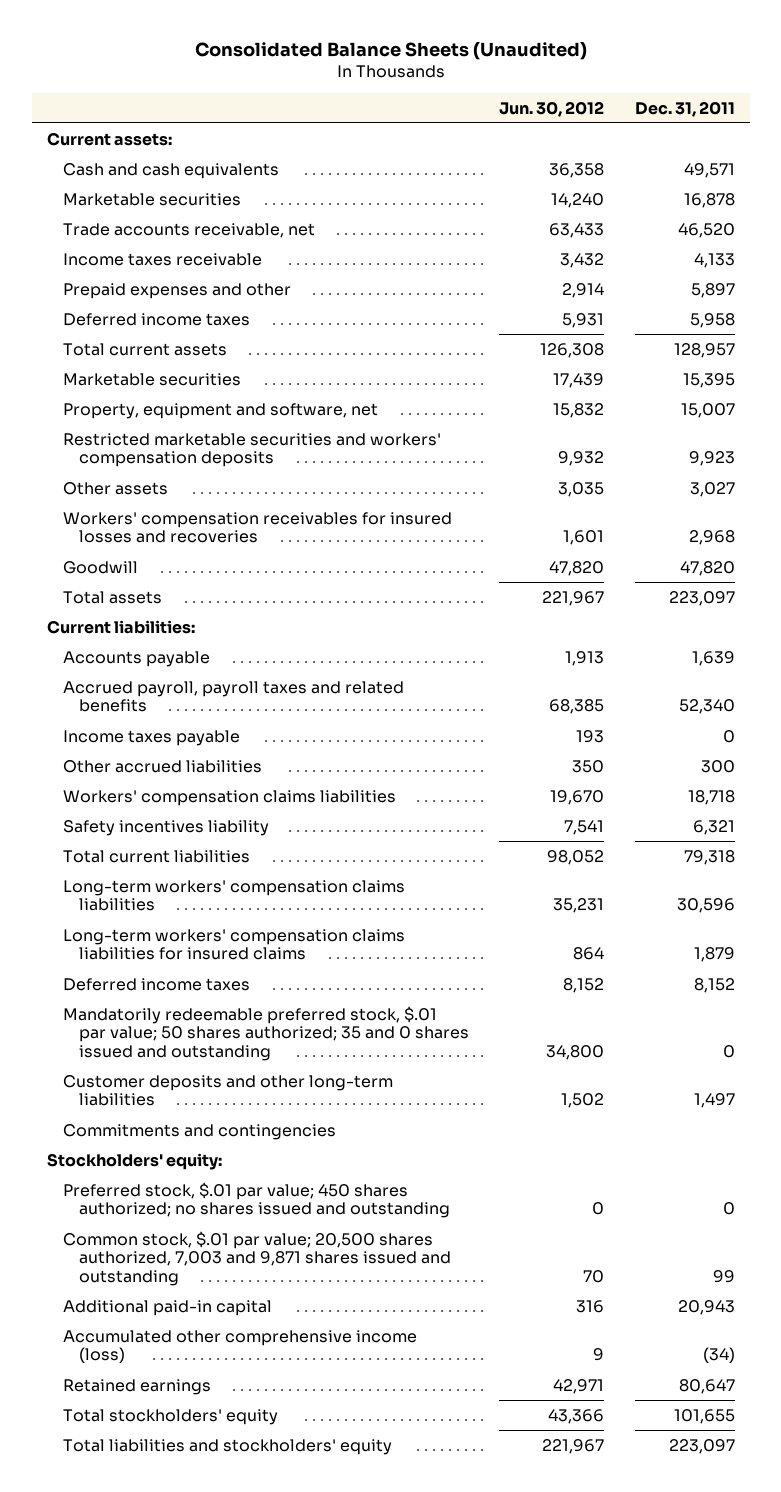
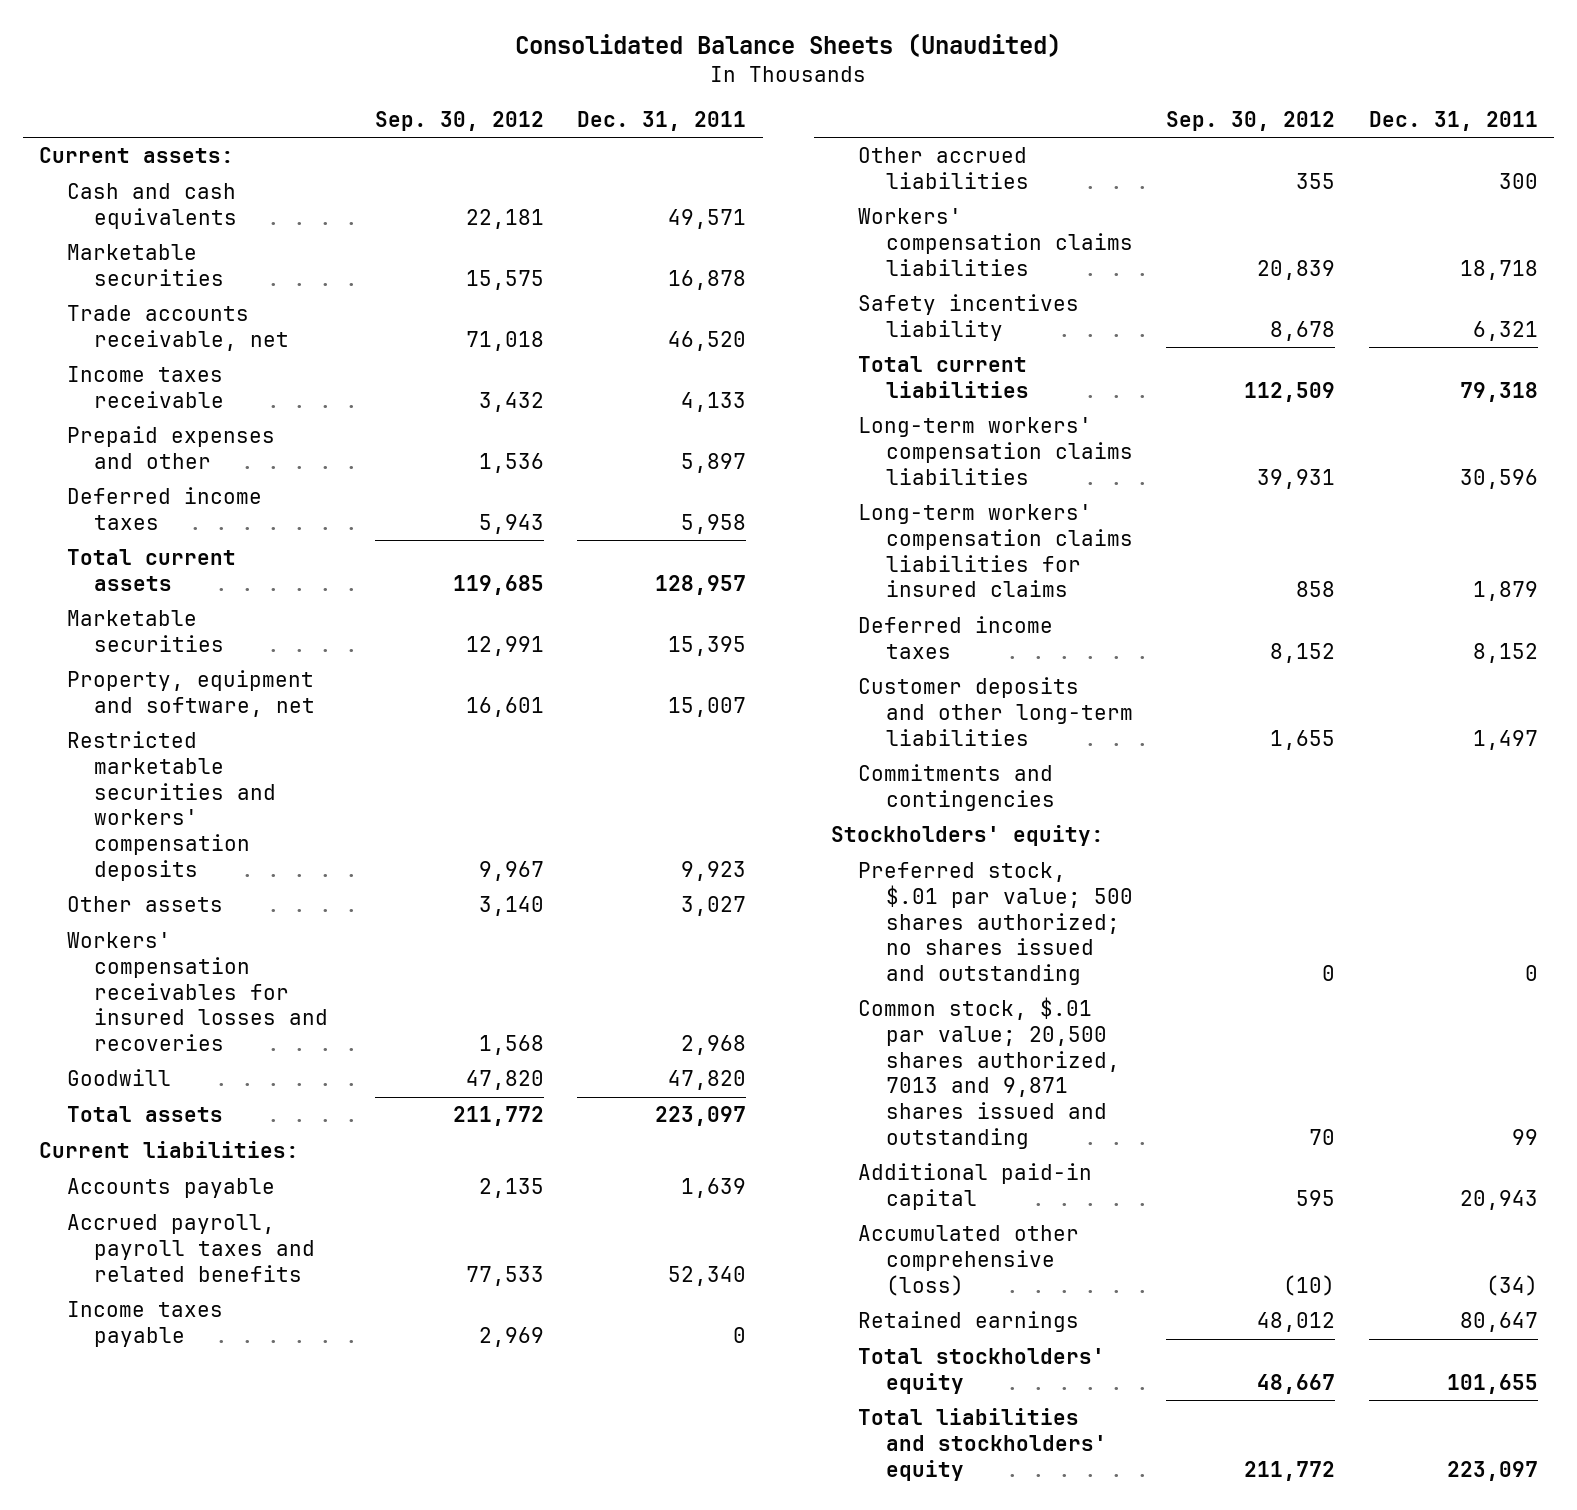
[499,100,605,117] Jun. 30, 2012 -> none
none -> [374,111,544,132] Sep. 30, 2012
[62,1005,469,1062] Mandatorily redeemable preferred stock, $.01 par value; 50 shares authorized; 35 and 0 shares issued and outstanding -> none
[62,1181,450,1219] Preferred stock, $.01 par value; 450 shares authorized; no shares issued and outstanding -> [858,862,1133,985] Preferred stock, $.01 par value; 500 shares authorized; no shares issued and outstanding
[62,1230,451,1287] Common stock, $.01 par value; 20,500 shares authorized, 7,003 and 9,871 shares issued and outstanding -> [858,997,1120,1149] Common stock, $.01 par value; 20,500 shares authorized, 7013 and 9,871 shares issued and outstanding
[62,1329,417,1364] Accumulated other comprehensive income (loss) -> [858,1225,1080,1296] Accumulated other comprehensive (loss)

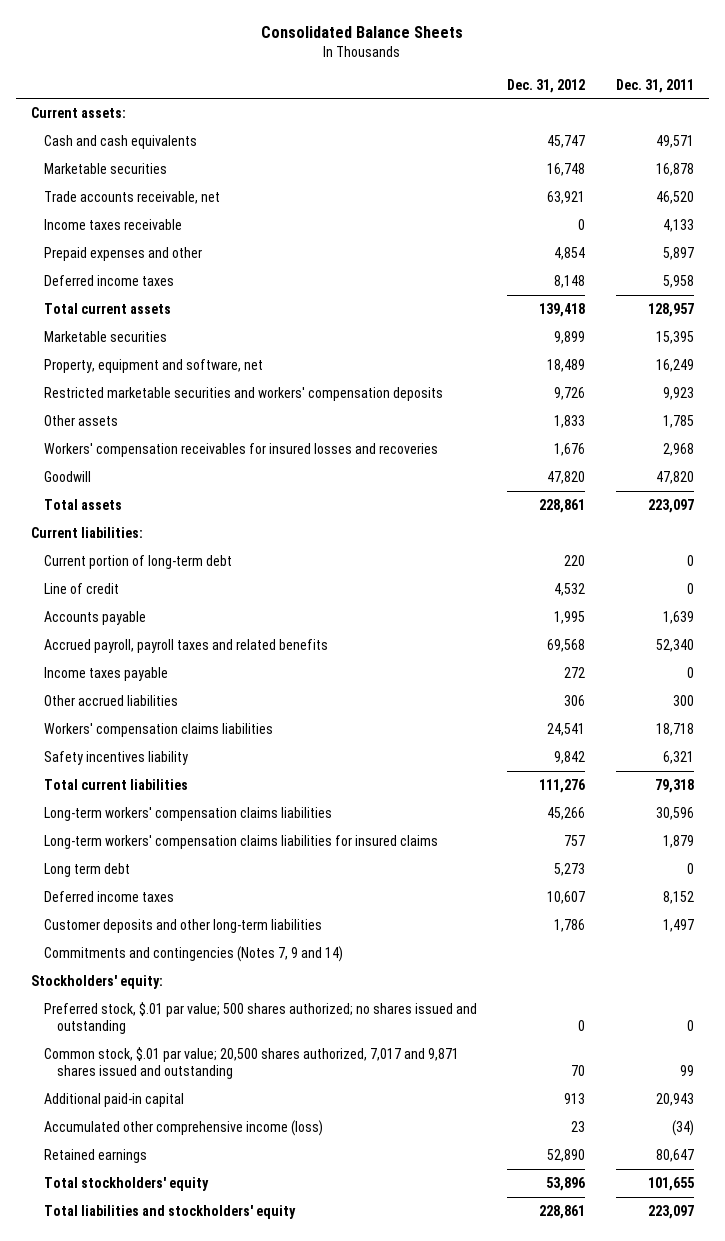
[515,33,1062,58] Consolidated Balance Sheets (Unaudited) -> [261,25,464,38] Consolidated Balance Sheets
[374,111,544,132] Sep. 30, 2012 -> none
none -> [507,78,586,93] Dec. 31, 2012
[668,696,747,717] 15,007 -> [655,358,694,372] 16,249
[681,896,747,917] 3,027 -> [662,414,694,428] 1,785
none -> [44,554,233,569] Current portion of long-term debt
none -> [44,582,120,594] Line of credit
none -> [44,862,131,877] Long term debt
[858,764,1055,811] Commitments and contingencies -> [44,945,344,962] Commitments and contingencies (Notes 7, 9 and 14)
[858,997,1120,1149] Common stock, $.01 par value; 20,500 shares authorized, 7013 and 9,871 shares issued and outstanding -> [44,1046,460,1080] Common stock, $.01 par value; 20,500 shares authorized, 7,017 and 9,871 shares issued and outstanding
[858,1225,1080,1296] Accumulated other comprehensive (loss) -> [44,1119,324,1136] Accumulated other comprehensive income (loss)

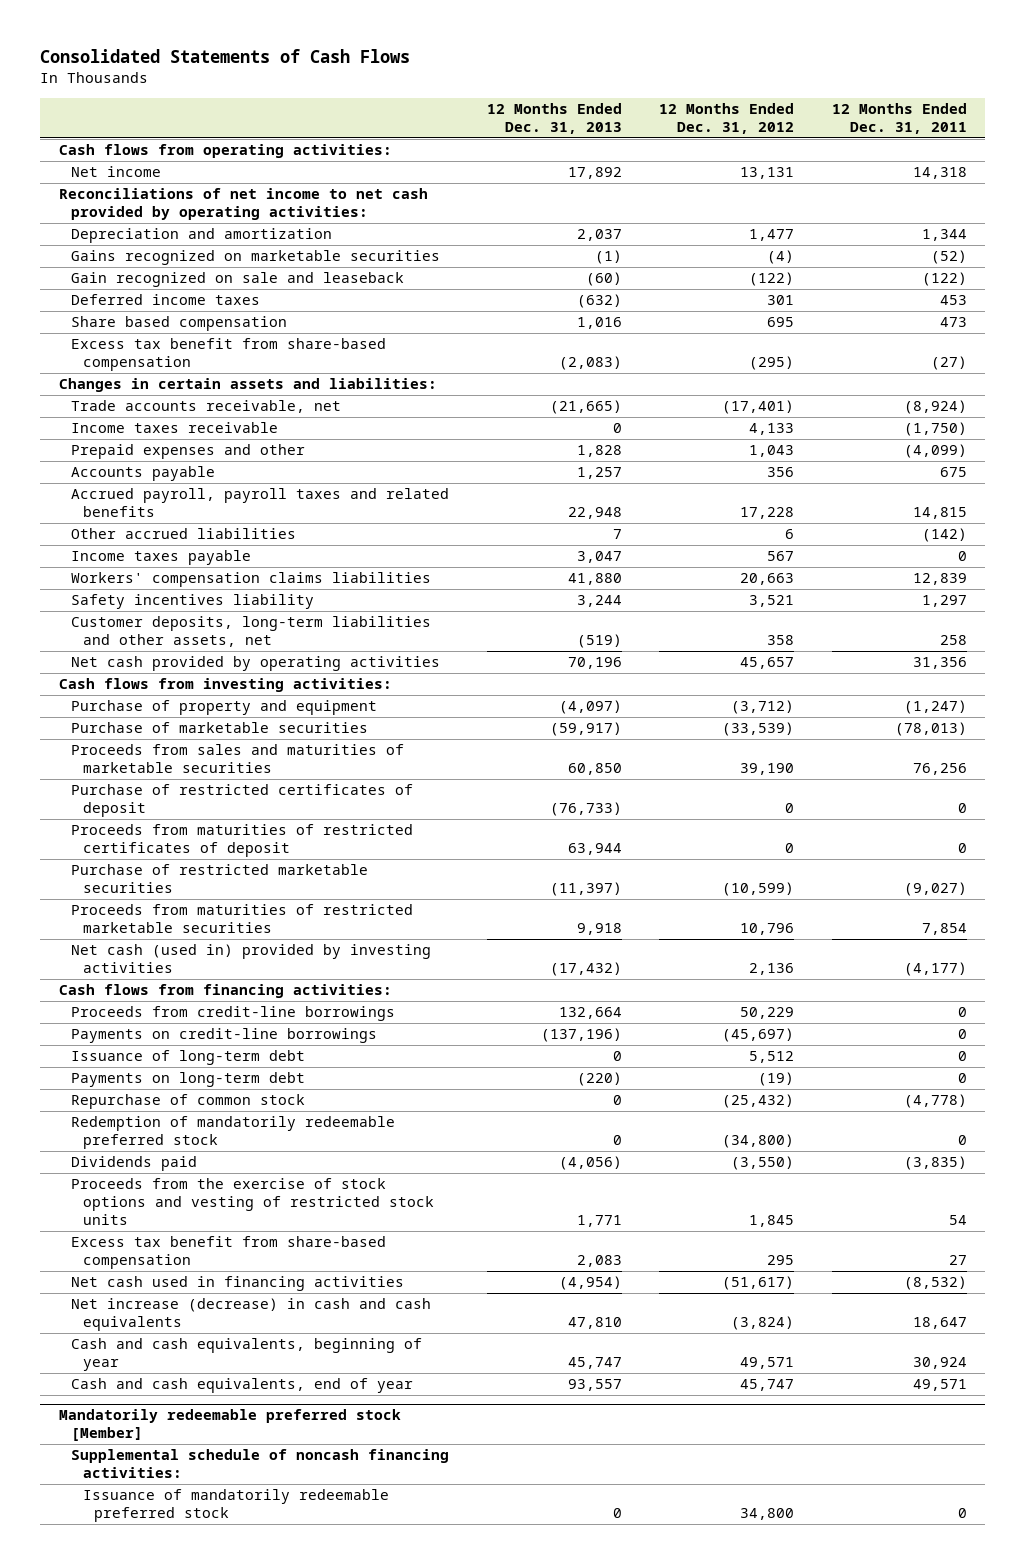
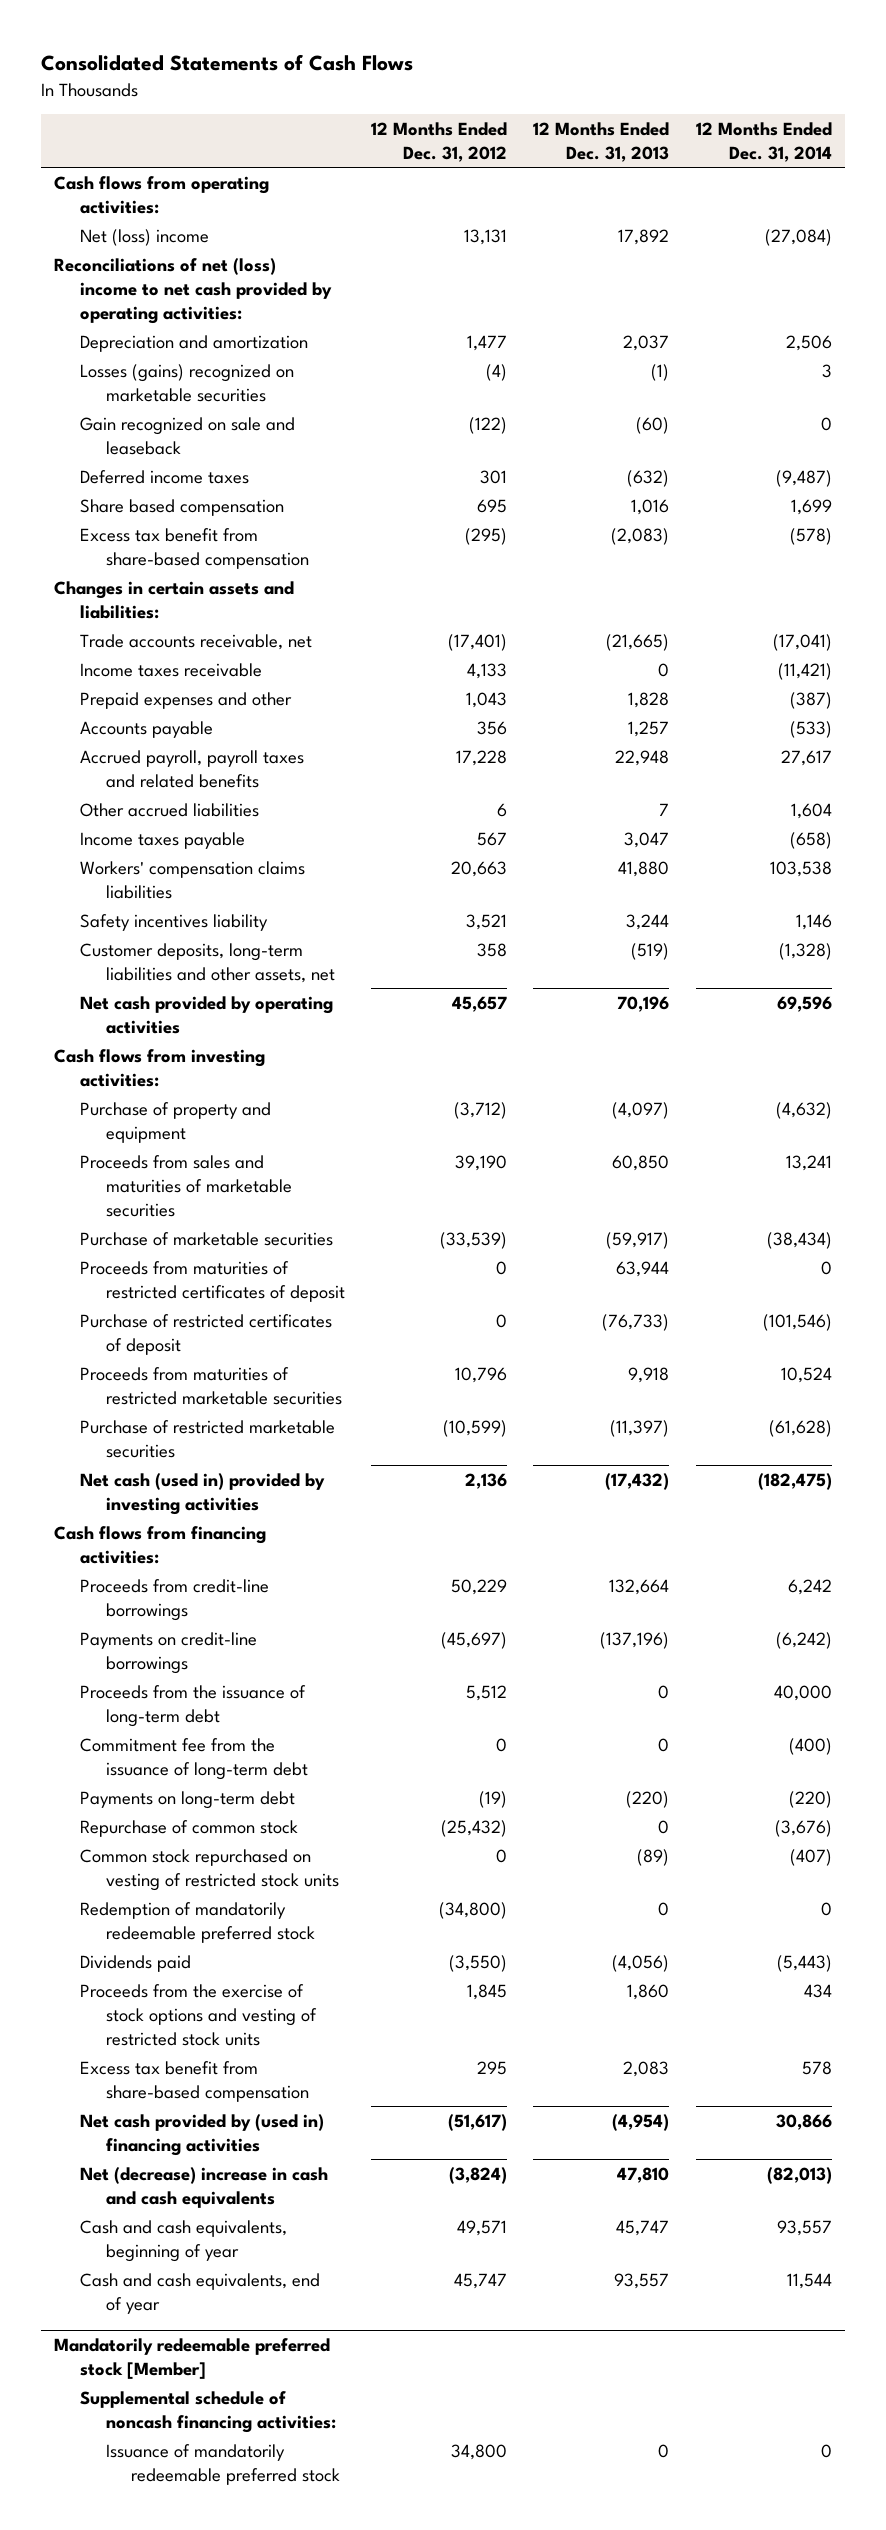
[831,102,967,134] 12 Months Ended Dec. 31, 2011 -> none
none -> [695,122,832,163] 12 Months Ended Dec. 31, 2014
[71,166,162,178] Net income -> [79,228,209,246] Net (loss) income
[59,188,429,221] Reconciliations of net income to net cash provided by operating activities: -> [54,257,332,324] Reconciliations of net (loss) income to net cash provided by operating activities:
[71,250,441,266] Gains recognized on marketable securities -> [79,363,294,402] Losses (gains) recognized on marketable securities
[71,722,369,734] Purchase of marketable securities -> [79,1231,333,1246] Purchase of marketable securities
[71,784,414,818] Purchase of restricted certificates of deposit -> [79,1313,332,1355] Purchase of restricted certificates of deposit
[71,864,369,894] Purchase of restricted marketable securities -> [79,1419,335,1458] Purchase of restricted marketable securities
[71,1050,306,1066] Issuance of long-term debt -> [79,1684,306,1727] Proceeds from the issuance of long-term debt
none -> [79,1737,308,1780] Commitment fee from the issuance of long-term debt
none -> [79,1848,339,1891] Common stock repurchased on vesting of restricted stock units
[576,1215,622,1228] 1,771 -> [627,1983,670,2000] 1,860
[71,1276,405,1292] Net cash used in financing activities -> [79,2113,324,2156] Net cash provided by (used in) financing activities
[71,1298,432,1332] Net increase (decrease) in cash and cash equivalents -> [79,2166,328,2208] Net (decrease) increase in cash and cash equivalents

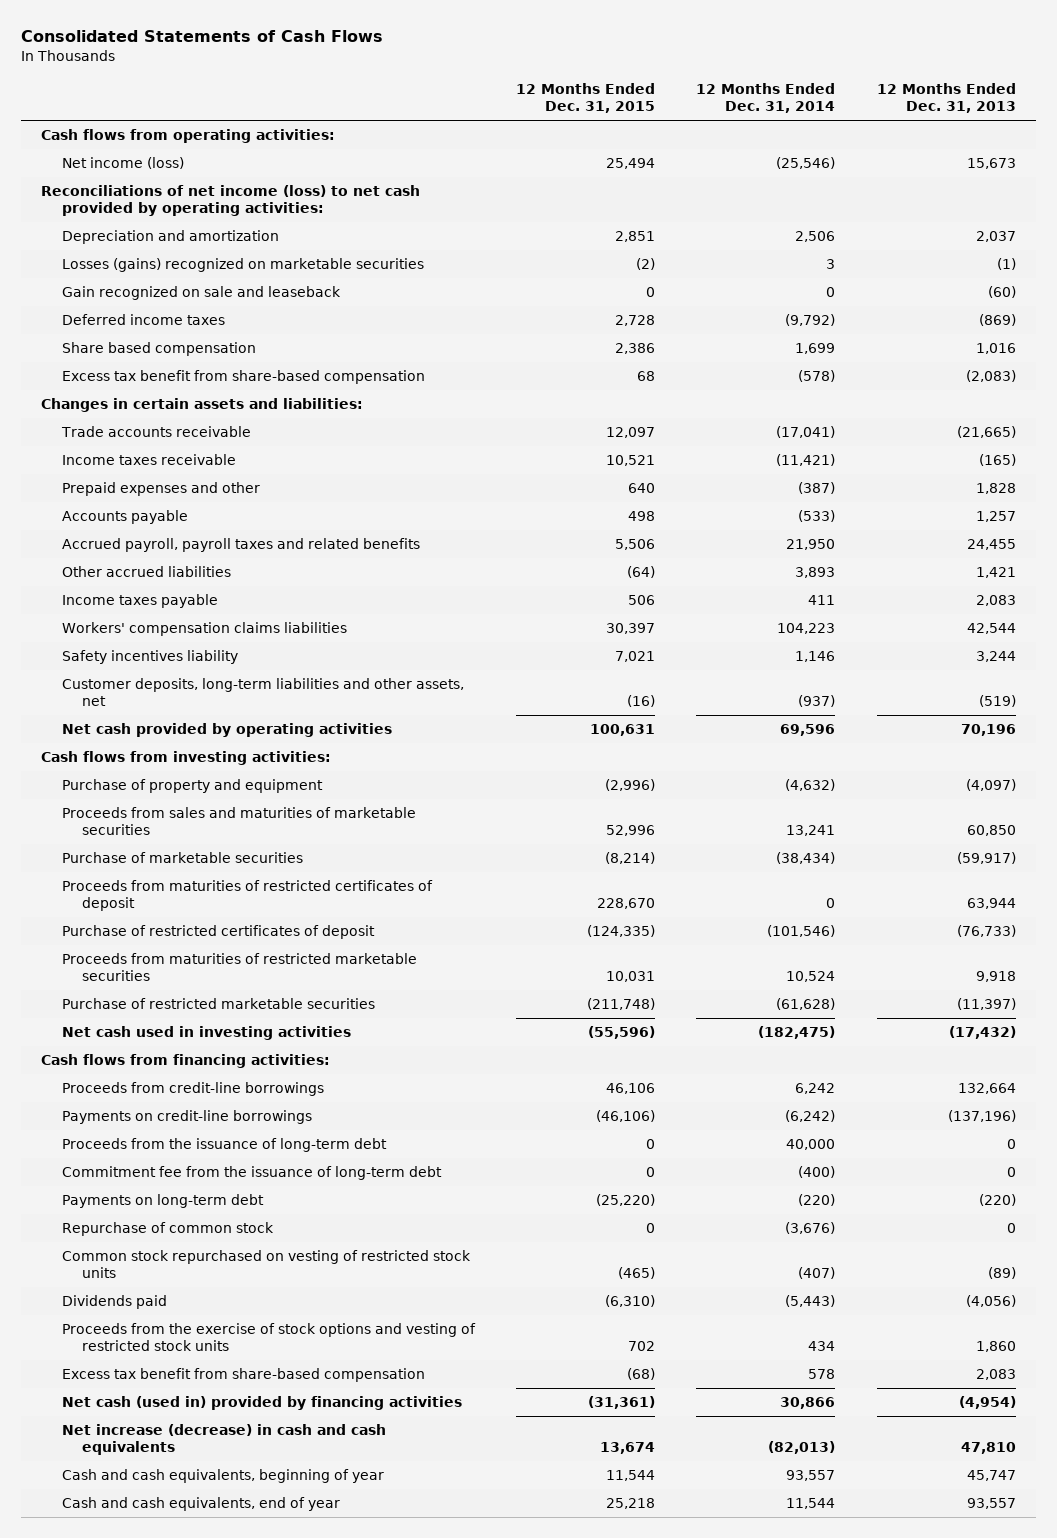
[371,122,508,163] 12 Months Ended Dec. 31, 2012 -> none
none -> [516,82,656,114] 12 Months Ended Dec. 31, 2015
[79,228,209,246] Net (loss) income -> [61,156,184,169] Net income (loss)
[618,228,670,245] 17,892 -> [966,157,1016,169] 15,673
[764,228,832,246] (27,084) -> [776,156,836,169] (25,546)
[54,257,332,324] Reconciliations of net (loss) income to net cash provided by operating activities: -> [41,184,421,217] Reconciliations of net income (loss) to net cash provided by operating activities:
[627,469,670,487] (632) -> [978,313,1016,326] (869)
[775,469,832,487] (9,487) -> [785,313,836,326] (9,792)
[79,633,312,650] Trade accounts receivable, net -> [60,425,251,437] Trade accounts receivable
[658,662,670,677] 0 -> [978,453,1016,466] (165)
[615,749,670,766] 22,948 -> [966,538,1016,550] 24,455
[780,749,832,766] 27,617 -> [786,538,836,550] 21,950
[659,802,670,816] 7 -> [975,566,1016,578] 1,421
[790,802,832,819] 1,604 -> [795,566,836,578] 3,893
[624,831,670,848] 3,047 -> [975,594,1016,606] 2,083
[789,831,832,849] (658) -> [808,594,836,605] 411
[618,860,670,877] 41,880 -> [966,622,1016,634] 42,544
[769,860,832,877] 103,538 -> [777,622,836,634] 104,223
[778,942,832,960] (1,328) -> [798,695,836,708] (937)
[79,1472,325,1515] Net cash (used in) provided by investing activities -> [61,1025,351,1040] Net cash used in investing activities
[79,1901,315,1943] Redemption of mandatorily redeemable preferred stock -> none
[79,2113,324,2156] Net cash provided by (used in) financing activities -> [61,1395,462,1410] Net cash (used in) provided by financing activities
[79,2166,328,2208] Net (decrease) increase in cash and cash equivalents -> [61,1423,386,1456] Net increase (decrease) in cash and cash equivalents
[54,2337,331,2379] Mandatorily redeemable preferred stock [Member] -> none
[79,2390,336,2433] Supplemental schedule of noncash financing activities: -> none
[105,2443,341,2485] Issuance of mandatorily redeemable preferred stock -> none

